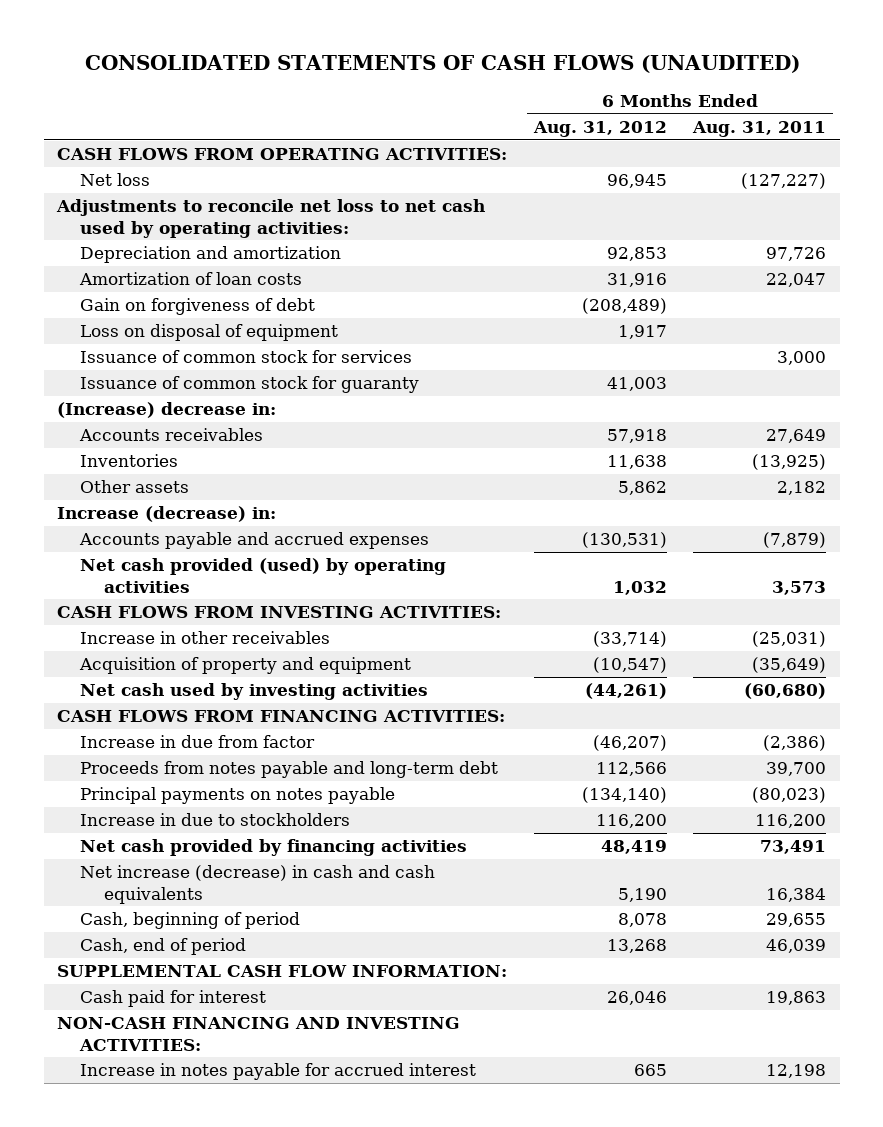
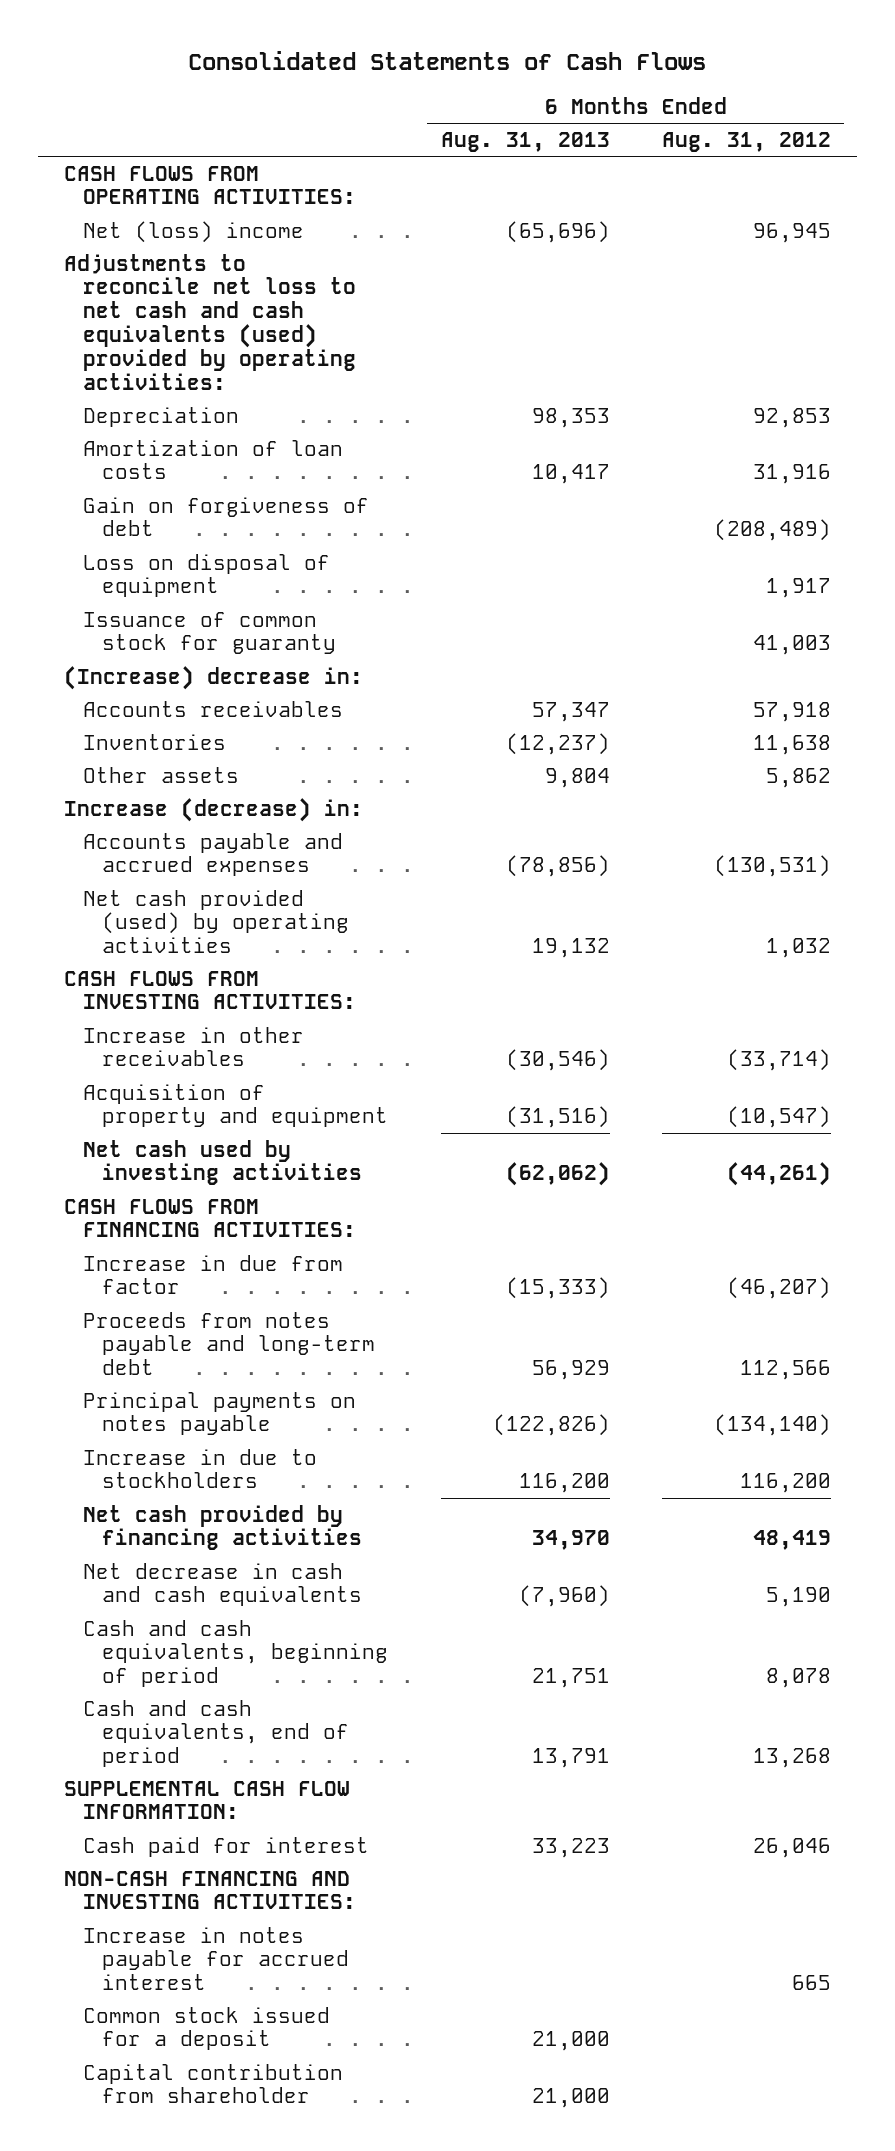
[84,55,800,74] CONSOLIDATED STATEMENTS OF CASH FLOWS (UNAUDITED) -> [188,50,707,70] Consolidated Statements of Cash Flows
[692,120,827,137] Aug. 31, 2011 -> none
none -> [440,131,610,152] Aug. 31, 2013
[80,173,151,187] Net loss -> [83,220,305,243] Net (loss) income
[55,199,485,238] Adjustments to reconcile net loss to net cash used by operating activities: -> [64,253,357,390] Adjustments to reconcile net loss to net cash and cash equivalents (used) provided by operating activities:
[80,246,342,264] Depreciation and amortization -> [83,406,240,427] Depreciation
[80,350,413,364] Issuance of common stock for services -> none
[80,865,436,904] Net increase (decrease) in cash and cash equivalents -> [83,1562,363,1607] Net decrease in cash and cash equivalents
[80,912,301,930] Cash, beginning of period -> [83,1619,389,1688] Cash and cash equivalents, beginning of period
[80,938,247,956] Cash, end of period -> [83,1699,350,1768] Cash and cash equivalents, end of period
none -> [83,2006,331,2051] Common stock issued for a deposit
none -> [83,2063,344,2104] Capital contribution from shareholder

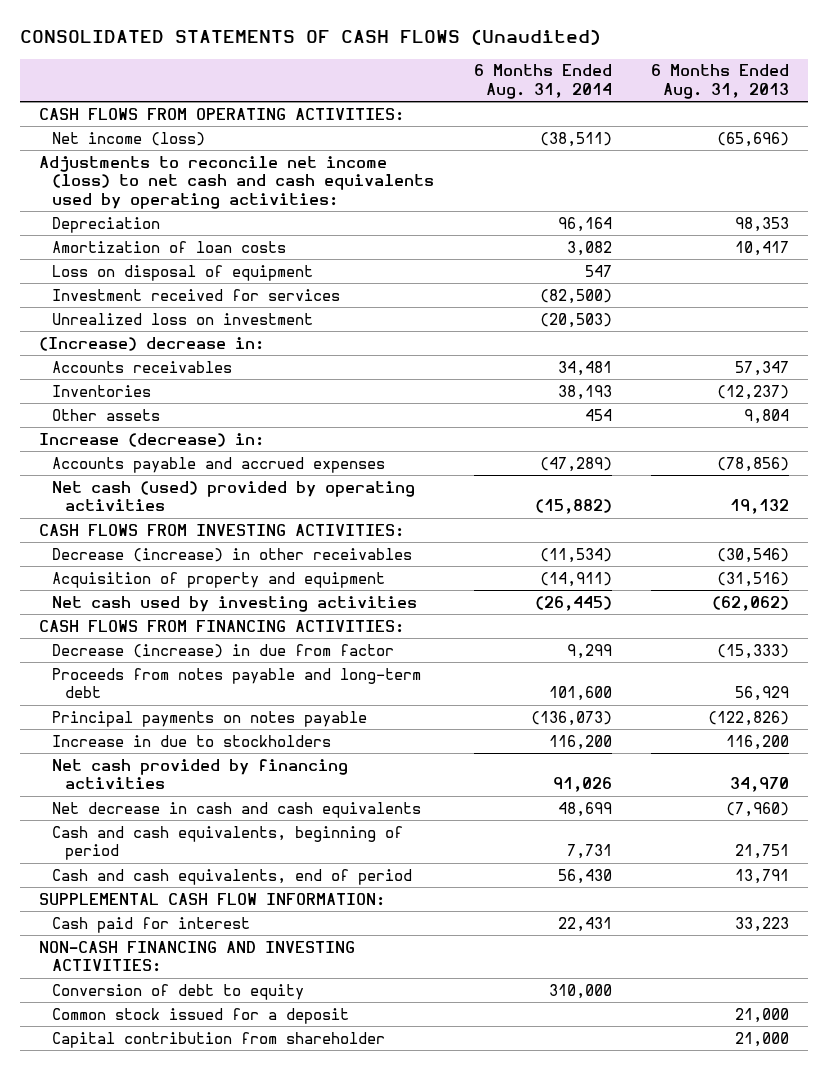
[188,50,707,70] Consolidated Statements of Cash Flows -> [19,29,601,46] CONSOLIDATED STATEMENTS OF CASH FLOWS (Unaudited)
[661,131,831,152] Aug. 31, 2012 -> none
none -> [473,64,612,100] 6 Months Ended Aug. 31, 2014
[83,220,305,243] Net (loss) income -> [52,131,206,146] Net income (loss)
[64,253,357,390] Adjustments to reconcile net loss to net cash and cash equivalents (used) provided by operating activities: -> [39,155,435,209] Adjustments to reconcile net income (loss) to net cash and cash equivalents used by operating activities:
[83,496,370,537] Gain on forgiveness of debt -> none
[83,611,337,655] Issuance of common stock for guaranty -> none
none -> [52,288,341,301] Investment received for services
none -> [52,312,314,325] Unrealized loss on investment
[83,889,350,954] Net cash provided (used) by operating activities -> [52,480,416,512] Net cash (used) provided by operating activities
[83,1026,305,1067] Increase in other receivables -> [52,547,413,562] Decrease (increase) in other receivables
[83,1254,344,1295] Increase in due from factor -> [52,643,395,658] Decrease (increase) in due from factor
[83,1926,350,1991] Increase in notes payable for accrued interest -> none
none -> [52,983,305,1000] Conversion of debt to equity

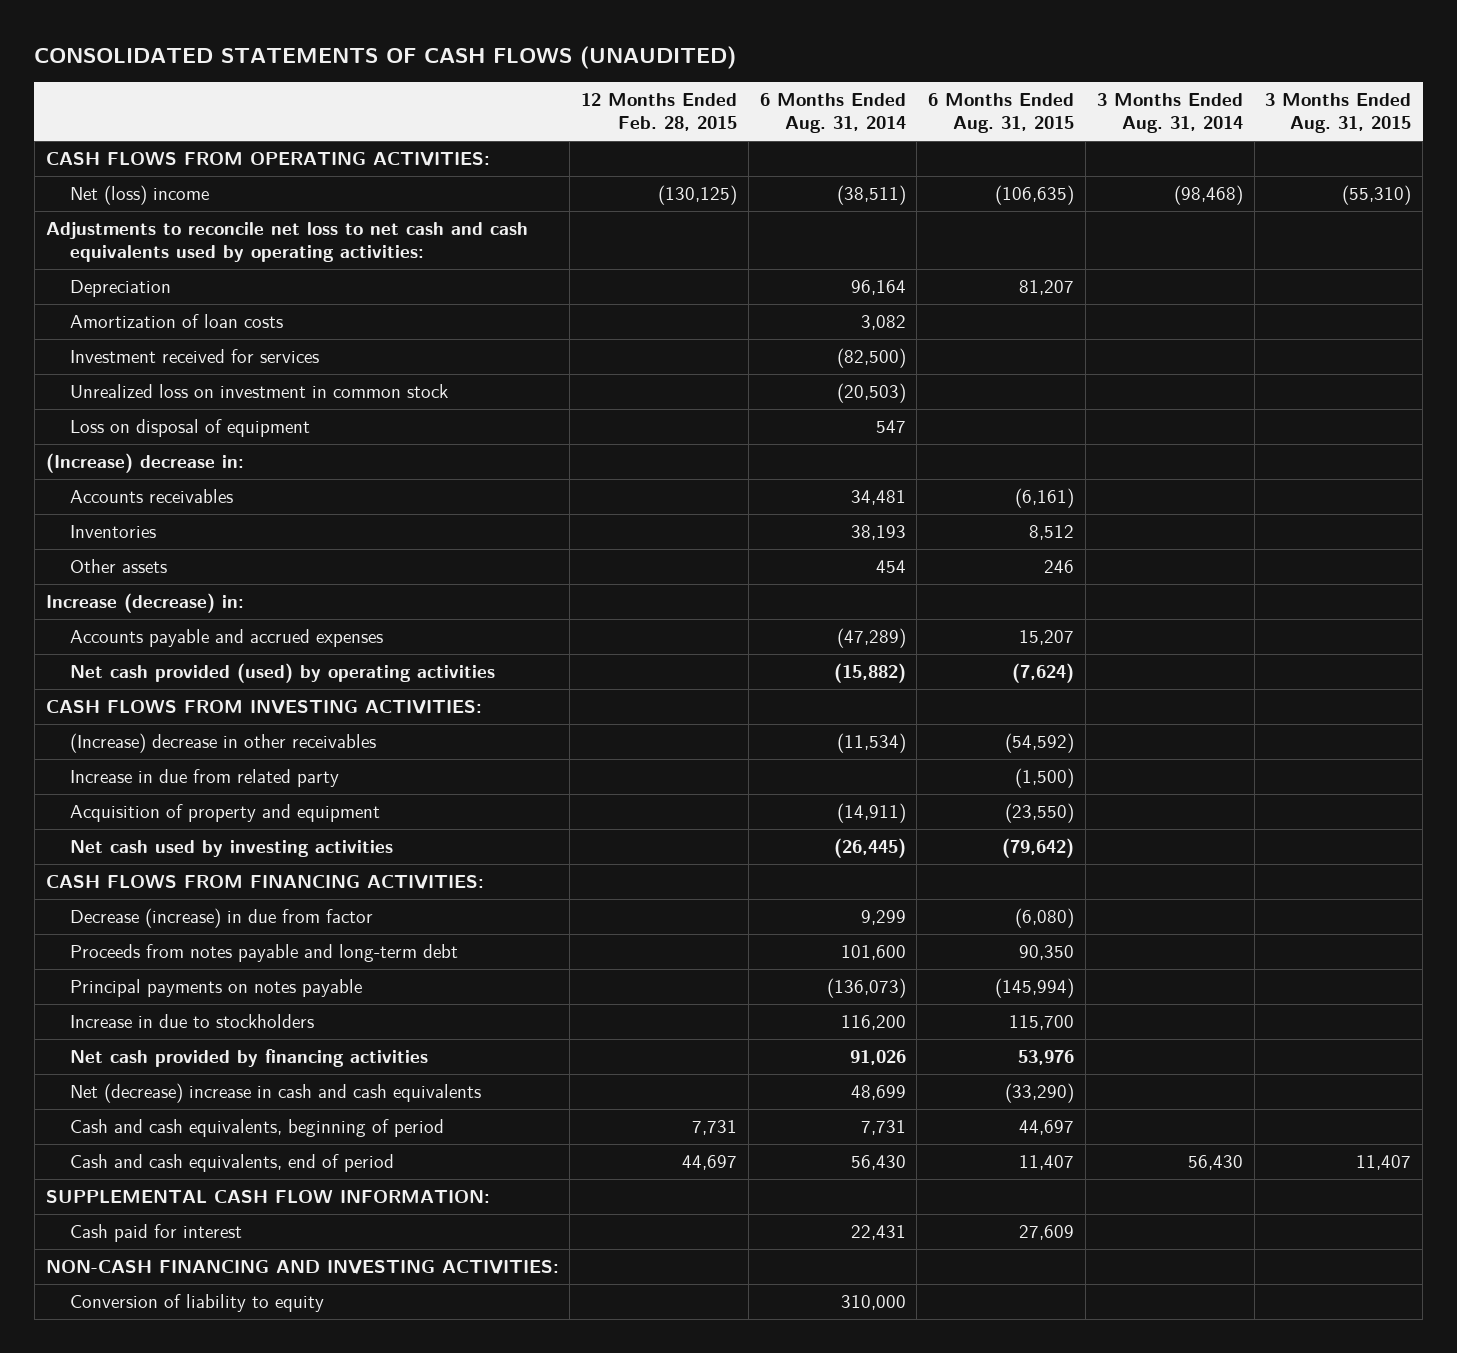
[19,29,601,46] CONSOLIDATED STATEMENTS OF CASH FLOWS (Unaudited) -> [34,46,737,70] CONSOLIDATED STATEMENTS OF CASH FLOWS (UNAUDITED)
[650,64,789,100] 6 Months Ended Aug. 31, 2013 -> none
none -> [581,93,738,132] 12 Months Ended Feb. 28, 2015
none -> [928,93,1075,134] 6 Months Ended Aug. 31, 2015
none -> [1096,93,1243,134] 3 Months Ended Aug. 31, 2014
none -> [1265,93,1412,134] 3 Months Ended Aug. 31, 2015
[52,131,206,146] Net income (loss) -> [70,185,210,206] Net (loss) income
[39,155,435,209] Adjustments to reconcile net income (loss) to net cash and cash equivalents used by operating activities: -> [45,222,528,263] Adjustments to reconcile net loss to net cash and cash equivalents used by operating activities:
[52,312,314,325] Unrealized loss on investment -> [70,384,449,399] Unrealized loss on investment in common stock
[52,264,314,281] Loss on disposal of equipment -> [70,419,311,438] Loss on disposal of equipment
[52,480,416,512] Net cash (used) provided by operating activities -> [70,663,496,684] Net cash provided (used) by operating activities
[52,547,413,562] Decrease (increase) in other receivables -> [70,733,377,754] (Increase) decrease in other receivables
none -> [70,769,340,788] Increase in due from related party
[52,801,422,818] Net decrease in cash and cash equivalents -> [70,1083,482,1104] Net (decrease) increase in cash and cash equivalents
[52,1007,350,1024] Common stock issued for a deposit -> none
[52,1031,386,1048] Capital contribution from shareholder -> none
[52,983,305,1000] Conversion of debt to equity -> [70,1294,325,1313] Conversion of liability to equity

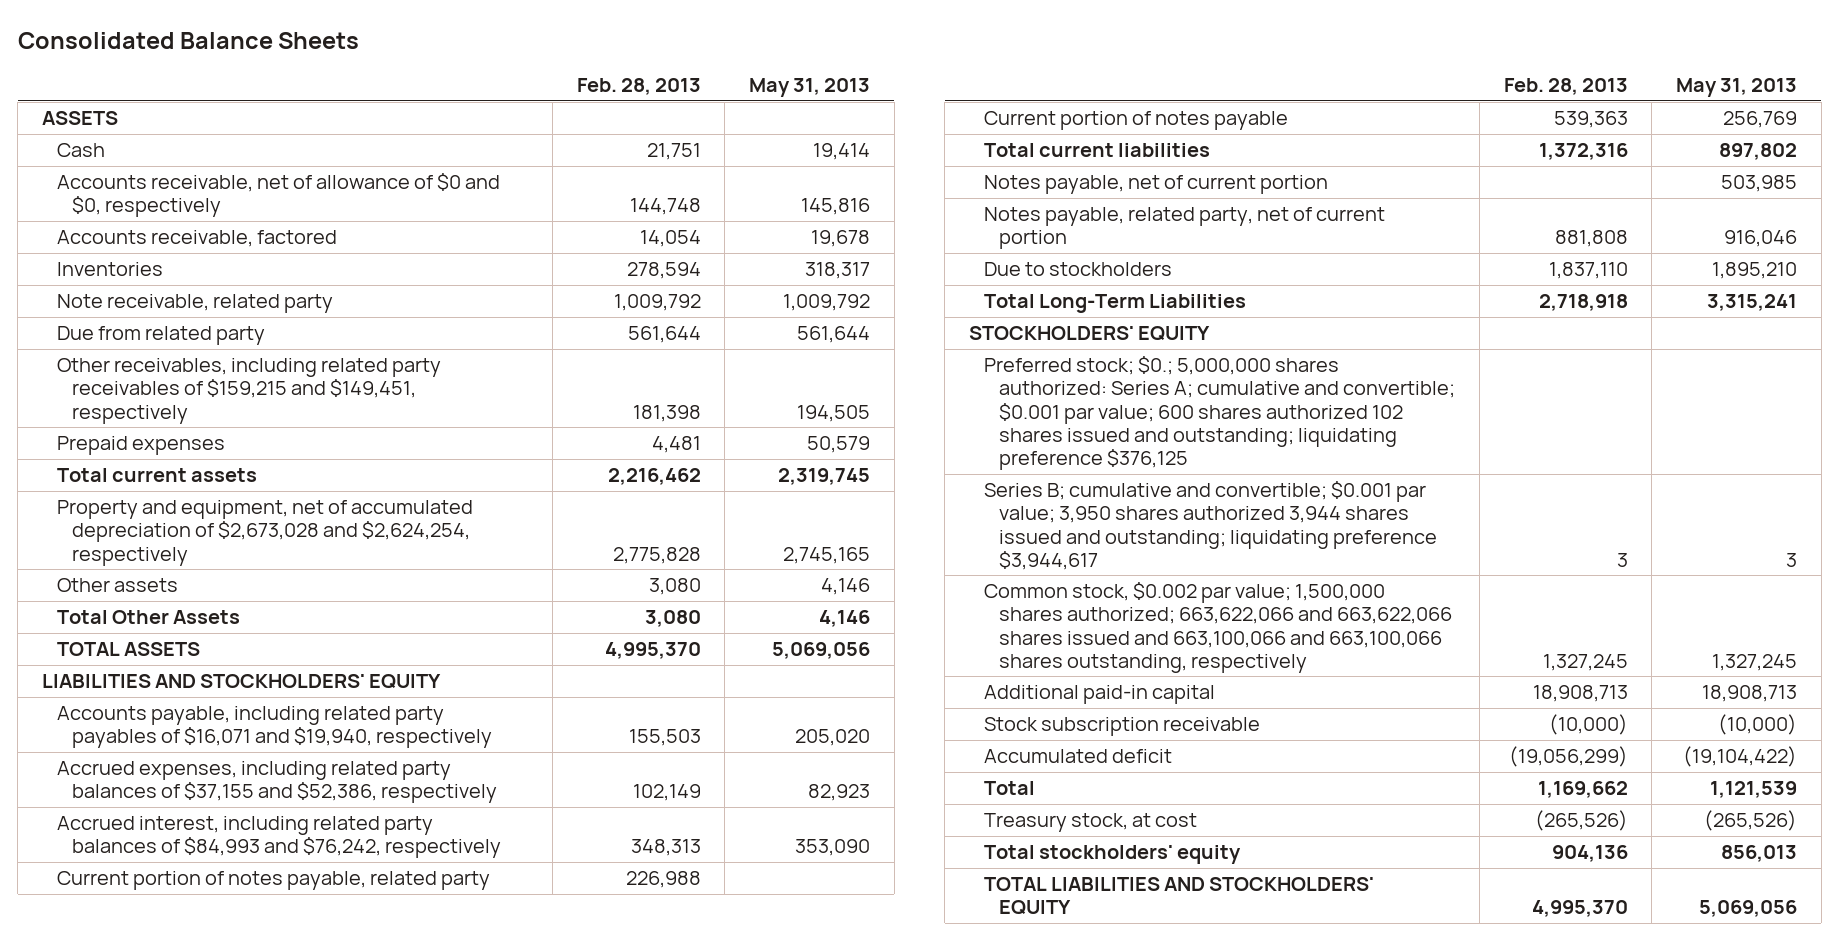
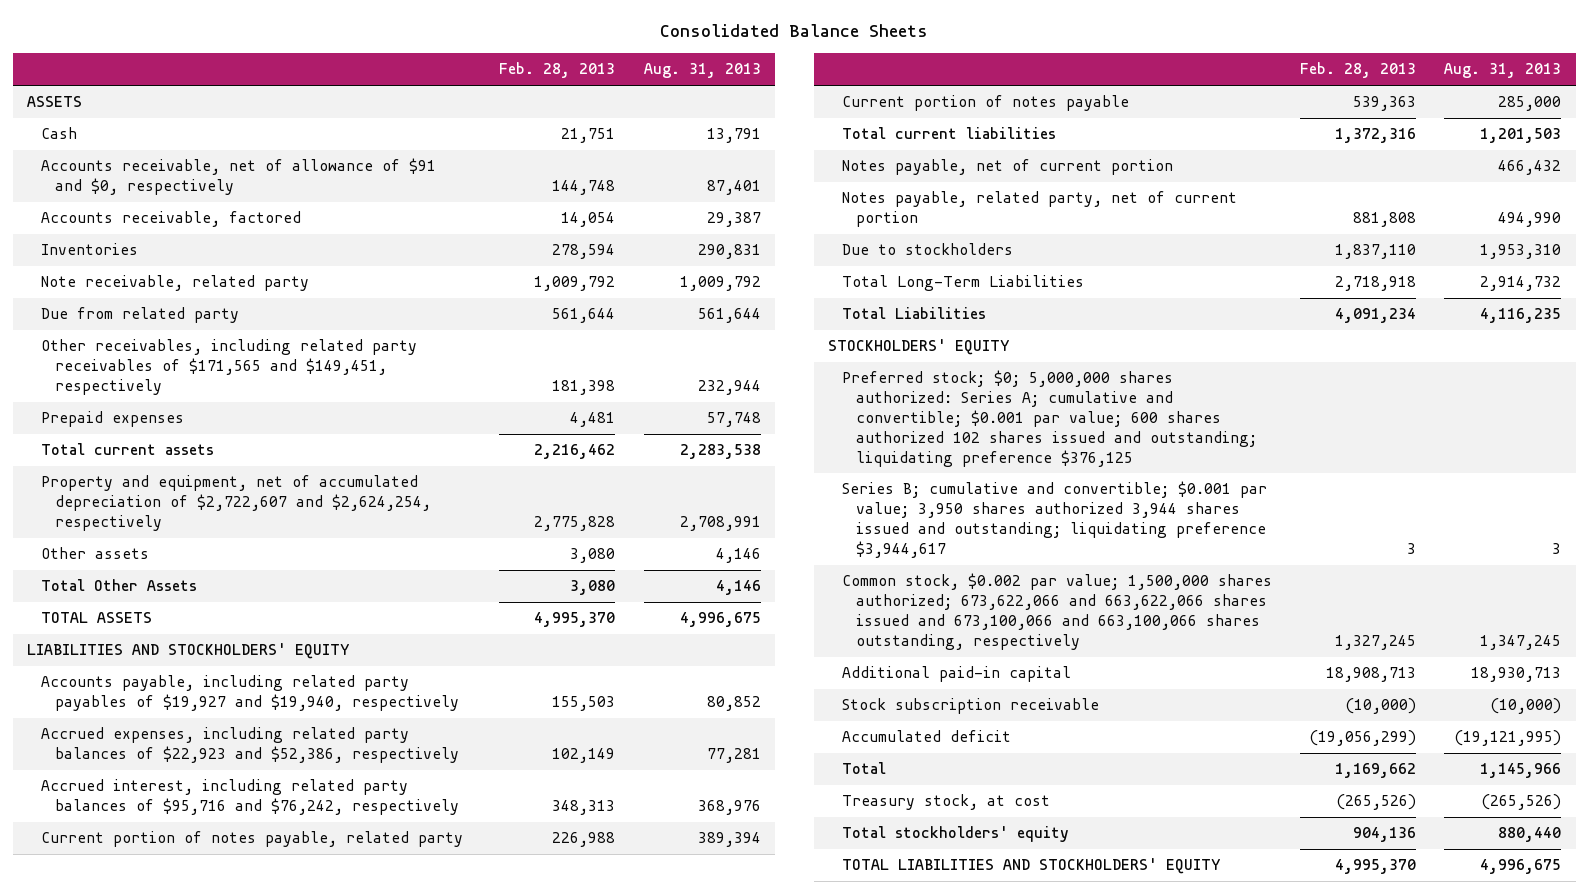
[748,78,870,98] May 31, 2013 -> none
none -> [643,63,761,79] Aug. 31, 2013
[56,173,500,218] Accounts receivable, net of allowance of $0 and $0, respectively -> [41,158,437,196] Accounts receivable, net of allowance of $91 and $0, respectively
[56,358,441,424] Other receivables, including related party receivables of $159,215 and $149,451, respectively -> [41,339,418,396] Other receivables, including related party receivables of $171,565 and $149,451, respectively
[56,500,473,566] Property and equipment, net of accumulated depreciation of $2,673,028 and $2,624,254, respectively -> [41,475,432,532] Property and equipment, net of accumulated depreciation of $2,722,607 and $2,624,254, respectively
[56,706,493,749] Accounts payable, including related party payables of $16,071 and $19,940, respectively -> [41,675,460,712] Accounts payable, including related party payables of $19,927 and $19,940, respectively
[56,761,498,804] Accrued expenses, including related party balances of $37,155 and $52,386, respectively -> [41,727,460,764] Accrued expenses, including related party balances of $22,923 and $52,386, respectively
[56,816,502,859] Accrued interest, including related party balances of $84,993 and $76,242, respectively -> [41,779,460,816] Accrued interest, including related party balances of $95,716 and $76,242, respectively
none -> [842,307,987,320] Total Liabilities
[984,356,1456,471] Preferred stock; $0.; 5,000,000 shares authorized: Series A; cumulative and convertible; $0.001 par value; 600 shares authorized 102 shares issued and outstanding; liquidating preference $376,125 -> [842,370,1258,467] Preferred stock; $0; 5,000,000 shares authorized: Series A; cumulative and convertible; $0.001 par value; 600 shares authorized 102 shares issued and outstanding; liquidating preference $376,125
[984,582,1453,674] Common stock, $0.002 par value; 1,500,000 shares authorized; 663,622,066 and 663,622,066 shares issued and 663,100,066 and 663,100,066 shares outstanding, respectively -> [842,573,1273,651] Common stock, $0.002 par value; 1,500,000 shares authorized; 673,622,066 and 663,622,066 shares issued and 673,100,066 and 663,100,066 shares outstanding, respectively

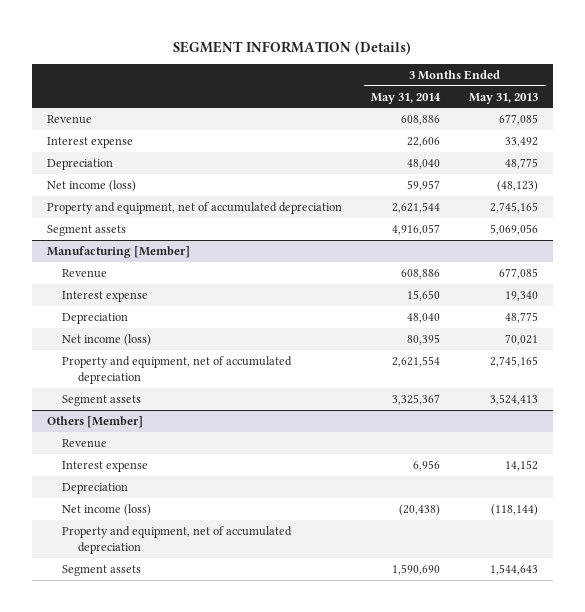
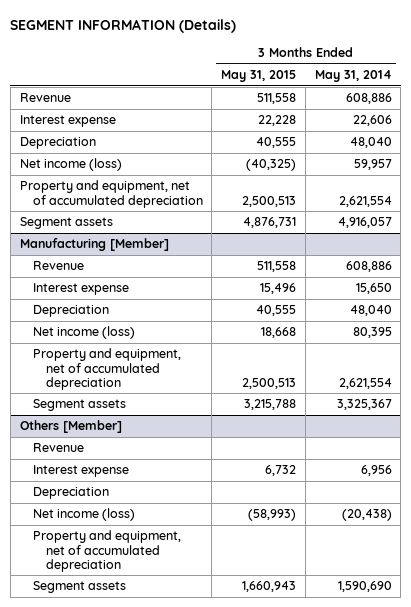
[469,92,539,104] May 31, 2013 -> none
none -> [221,70,297,83] May 31, 2015
[391,201,440,213] 2,621,544 -> [338,195,392,207] 2,621,554

